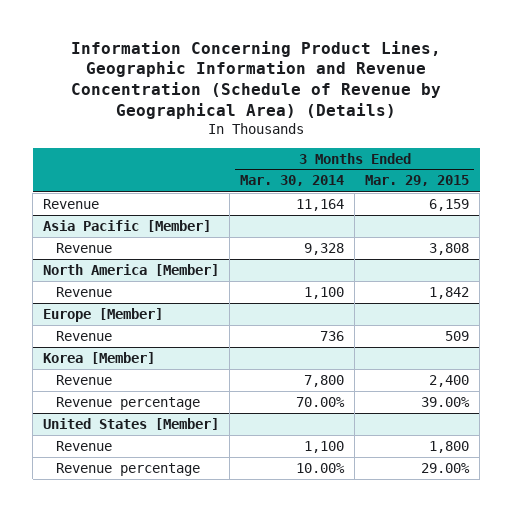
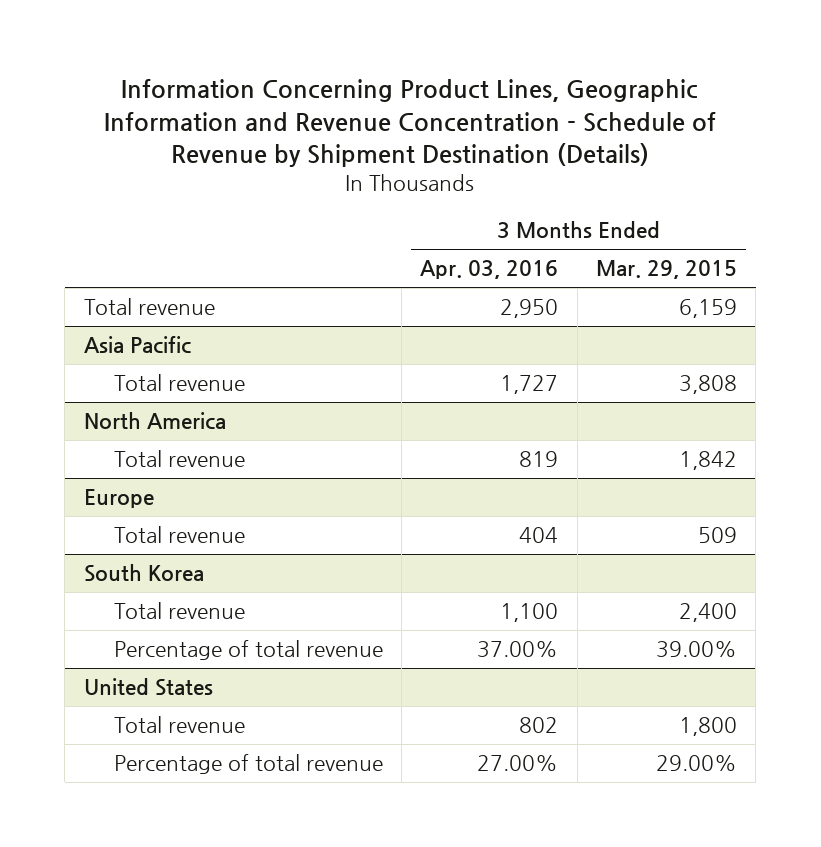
[71,40,442,120] Information Concerning Product Lines, Geographic Information and Revenue Concentration (Schedule of Revenue by Geographical Area) (Details) -> [104,79,717,168] Information Concerning Product Lines, Geographic Information and Revenue Concentration - Schedule of Revenue by Shipment Destination (Details)
[240,175,345,187] Mar. 30, 2014 -> none
none -> [420,260,559,280] Apr. 03, 2016
[43,198,100,209] Revenue -> [83,298,215,316] Total revenue
[43,219,212,232] Asia Pacific [Member] -> [83,336,191,355] Asia Pacific
[56,242,113,253] Revenue -> [114,374,246,392] Total revenue
[43,263,220,276] North America [Member] -> [83,412,226,431] North America
[56,286,113,297] Revenue -> [114,450,246,468] Total revenue
[43,307,164,322] Europe [Member] -> [83,489,154,509] Europe
[56,330,113,341] Revenue -> [114,526,246,544] Total revenue
[43,351,156,364] Korea [Member] -> [83,564,204,583] South Korea
[56,374,113,385] Revenue -> [114,602,246,620] Total revenue
[56,396,201,410] Revenue percentage -> [114,640,384,661] Percentage of total revenue
[43,417,220,430] United States [Member] -> [83,678,213,697] United States
[56,440,113,451] Revenue -> [114,716,246,734] Total revenue
[56,462,201,476] Revenue percentage -> [114,754,384,775] Percentage of total revenue

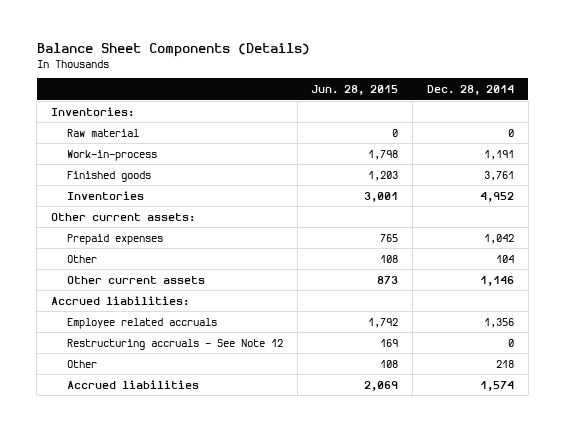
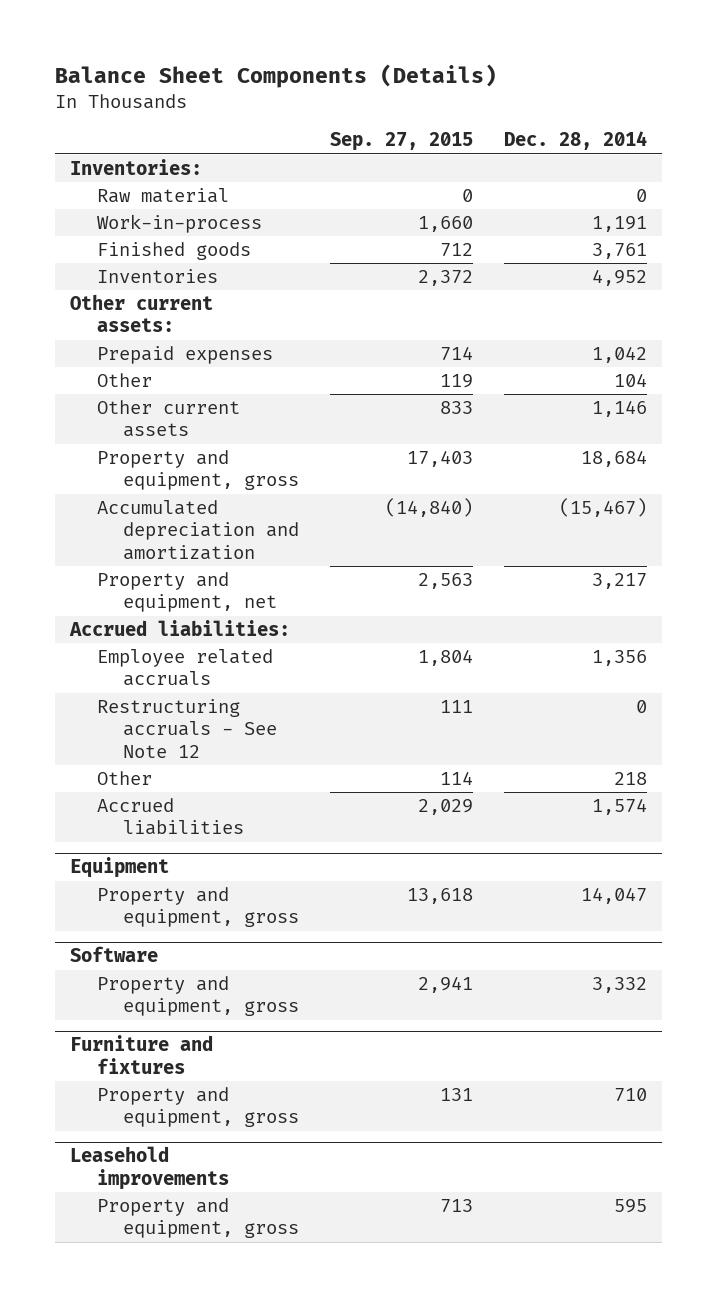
[311,85,399,96] Jun. 28, 2015 -> none
none -> [330,132,474,152] Sep. 27, 2015
none -> [96,450,300,491] Property and equipment, gross
none -> [96,500,300,560] Accumulated depreciation and amortization
none -> [96,572,278,613] Property and equipment, net
none -> [70,857,170,879] Equipment
none -> [96,887,300,928] Property and equipment, gross
none -> [70,946,159,963] Software
none -> [96,976,300,1017] Property and equipment, gross
none -> [70,1035,214,1074] Furniture and fixtures
none -> [96,1087,300,1128] Property and equipment, gross
none -> [70,1146,229,1190] Leasehold improvements
none -> [96,1198,300,1239] Property and equipment, gross

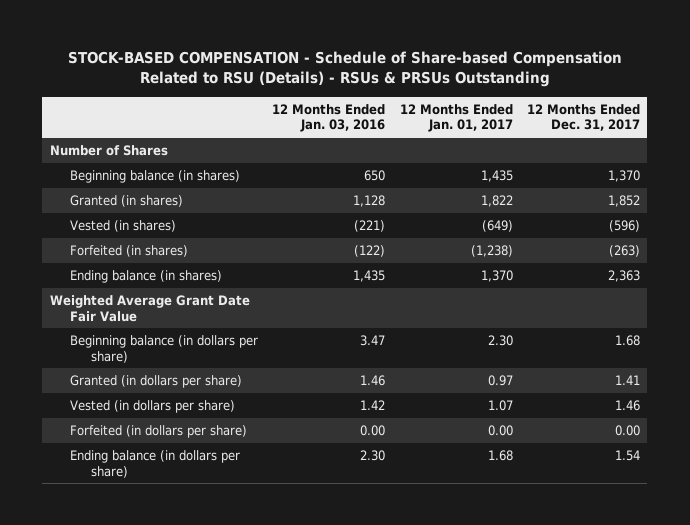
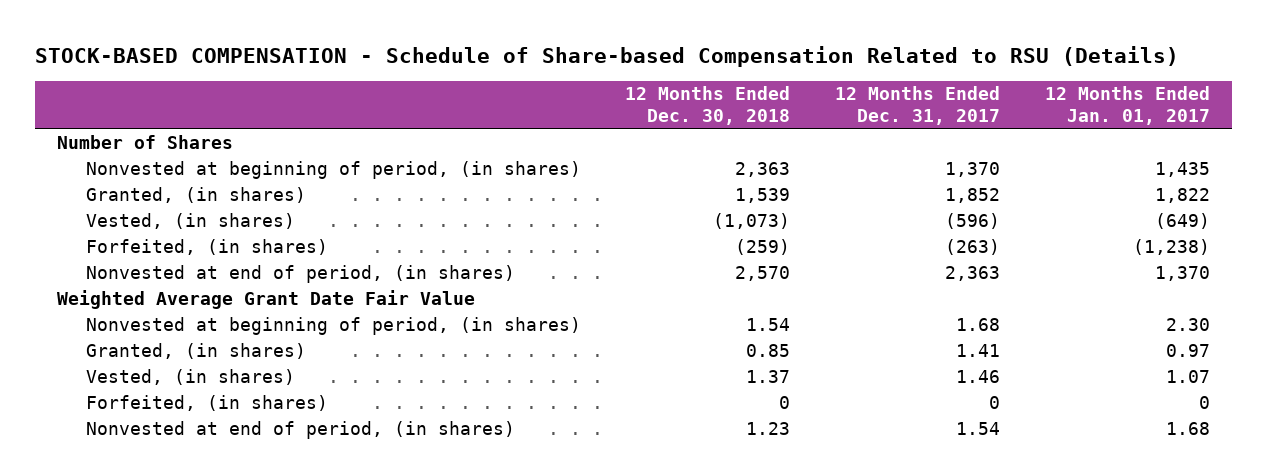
[67,50,622,88] STOCK-BASED COMPENSATION - Schedule of Share-based Compensation Related to RSU (Details) - RSUs & PRSUs Outstanding -> [34,45,1179,67] STOCK-BASED COMPENSATION - Schedule of Share-based Compensation Related to RSU (Details)
[272,104,386,133] 12 Months Ended Jan. 03, 2016 -> none
none -> [625,86,791,125] 12 Months Ended Dec. 30, 2018
[70,170,241,184] Beginning balance (in shares) -> [85,160,581,179] Nonvested at beginning of period, (in shares)
[70,195,184,208] Granted (in shares) -> [85,186,306,203] Granted, (in shares)
[70,220,177,233] Vested (in shares) -> [85,212,295,229] Vested, (in shares)
[70,245,189,258] Forfeited (in shares) -> [85,238,328,255] Forfeited, (in shares)
[70,270,223,284] Ending balance (in shares) -> [85,264,515,283] Nonvested at end of period, (in shares)
[70,335,259,363] Beginning balance (in dollars per share) -> [85,316,581,335] Nonvested at beginning of period, (in shares)
[70,375,243,389] Granted (in dollars per share) -> [85,342,306,359] Granted, (in shares)
[70,400,236,414] Vested (in dollars per share) -> [85,368,295,385] Vested, (in shares)
[70,425,248,439] Forfeited (in dollars per share) -> [85,394,328,411] Forfeited, (in shares)
[487,425,513,437] 0.00 -> [1199,395,1211,409] 0
[615,425,641,437] 0.00 -> [989,395,1001,409] 0
[70,450,241,478] Ending balance (in dollars per share) -> [85,420,515,439] Nonvested at end of period, (in shares)

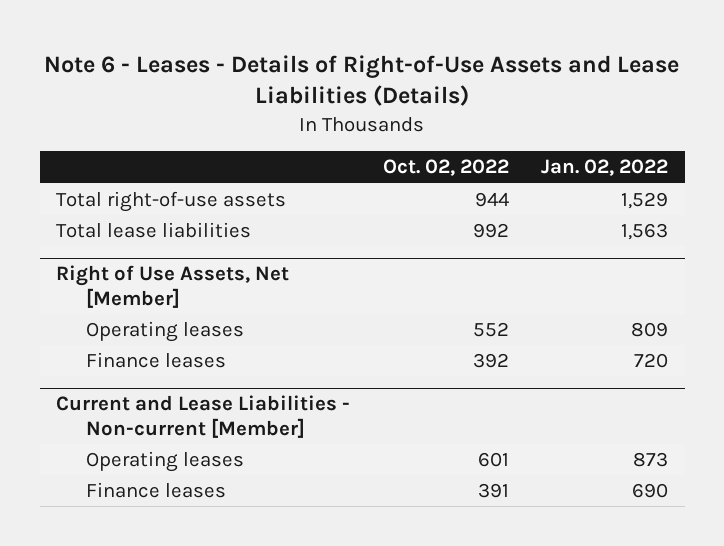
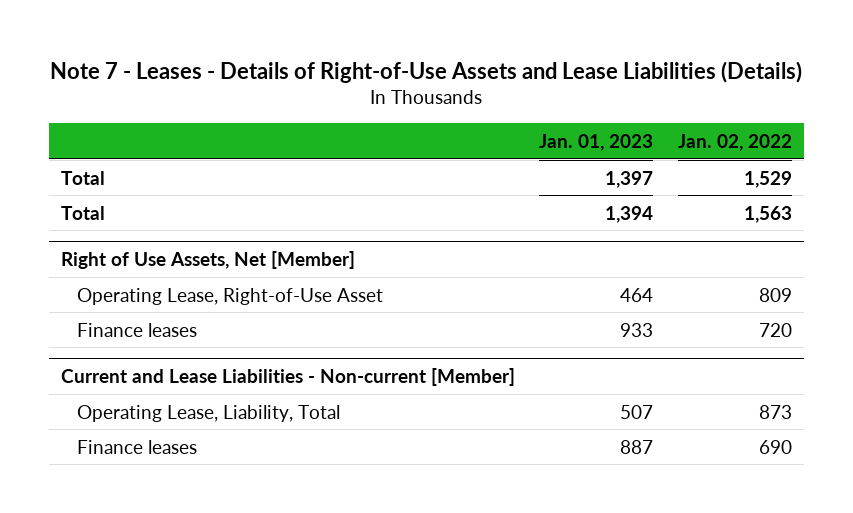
[44,54,680,107] Note 6 - Leases - Details of Right-of-Use Assets and Lease Liabilities (Details) -> [50,60,803,83] Note 7 - Leases - Details of Right-of-Use Assets and Lease Liabilities (Details)
[382,159,509,177] Oct. 02, 2022 -> none
none -> [539,133,654,151] Jan. 01, 2023
[56,191,287,213] Total right-of-use assets -> [61,170,106,185] Total
[56,222,252,239] Total lease liabilities -> [61,205,106,220] Total
[85,321,244,343] Operating leases -> [77,287,384,305] Operating Lease, Right-of-Use Asset
[85,451,244,473] Operating leases -> [77,404,341,422] Operating Lease, Liability, Total

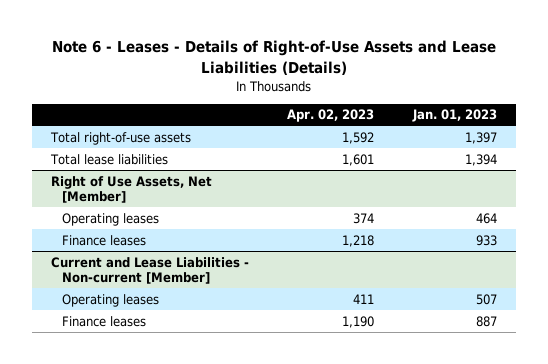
[50,60,803,83] Note 7 - Leases - Details of Right-of-Use Assets and Lease Liabilities (Details) -> [51,40,496,75] Note 6 - Leases - Details of Right-of-Use Assets and Lease Liabilities (Details)
[677,133,792,151] Jan. 02, 2022 -> none
none -> [287,109,375,123] Apr. 02, 2023
[61,170,106,185] Total -> [49,131,191,145] Total right-of-use assets
[61,205,106,220] Total -> [49,153,168,165] Total lease liabilities
[77,287,384,305] Operating Lease, Right-of-Use Asset -> [61,212,159,226] Operating leases
[77,404,341,422] Operating Lease, Liability, Total -> [61,293,159,307] Operating leases

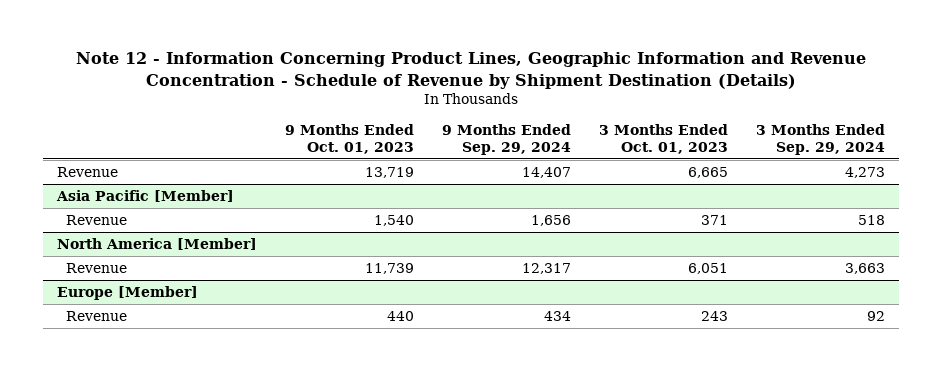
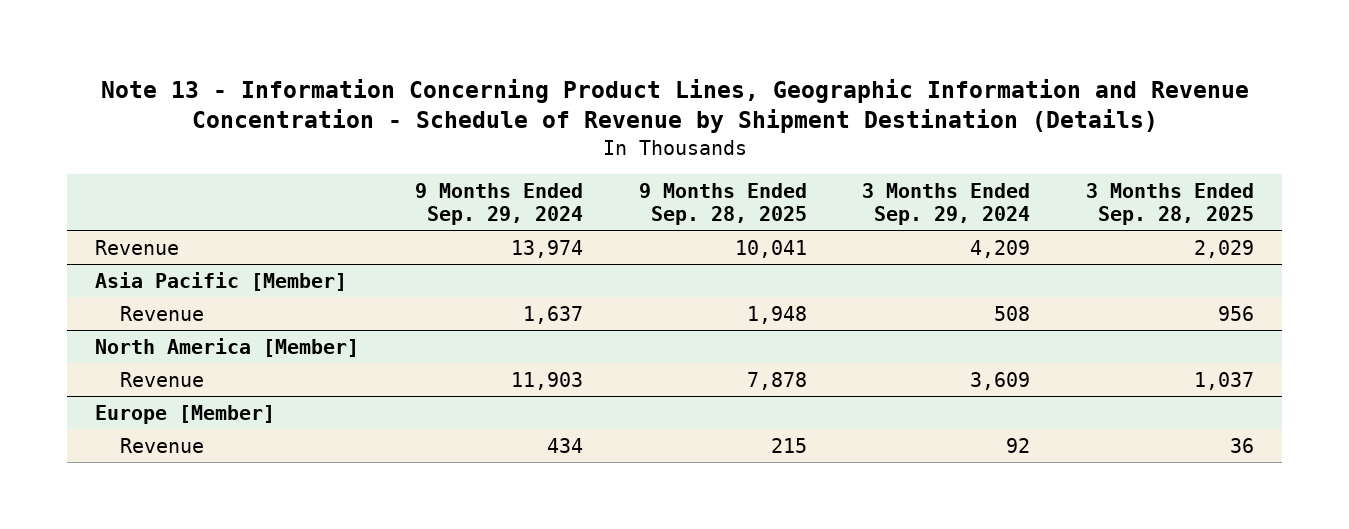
[75,52,866,89] Note 12 - Information Concerning Product Lines, Geographic Information and Revenue Concentration - Schedule of Revenue by Shipment Destination (Details) -> [100,78,1249,134] Note 13 - Information Concerning Product Lines, Geographic Information and Revenue Concentration - Schedule of Revenue by Shipment Destination (Details)
[284,124,414,154] 9 Months Ended Oct. 01, 2023 -> none
[598,124,728,154] 3 Months Ended Oct. 01, 2023 -> none
none -> [638,182,807,226] 9 Months Ended Sep. 28, 2025
none -> [1086,182,1255,226] 3 Months Ended Sep. 28, 2025
[521,167,571,179] 14,407 -> [510,239,583,258] 13,974
[844,167,885,179] 4,273 -> [970,239,1031,258] 4,209
[530,215,571,227] 1,656 -> [522,305,583,324] 1,637
[857,215,885,226] 518 -> [994,305,1031,321] 508
[521,263,571,275] 12,317 -> [510,371,583,390] 11,903
[844,263,885,275] 3,663 -> [970,371,1031,390] 3,609

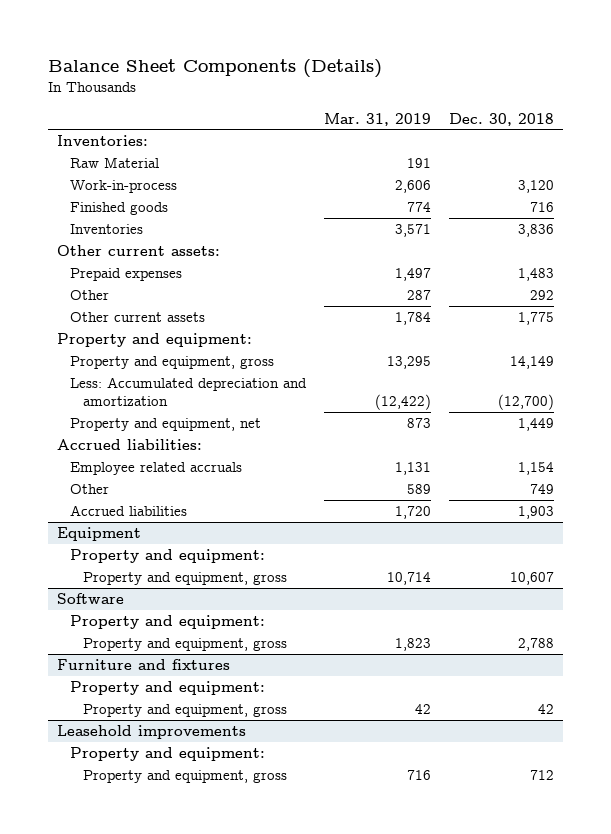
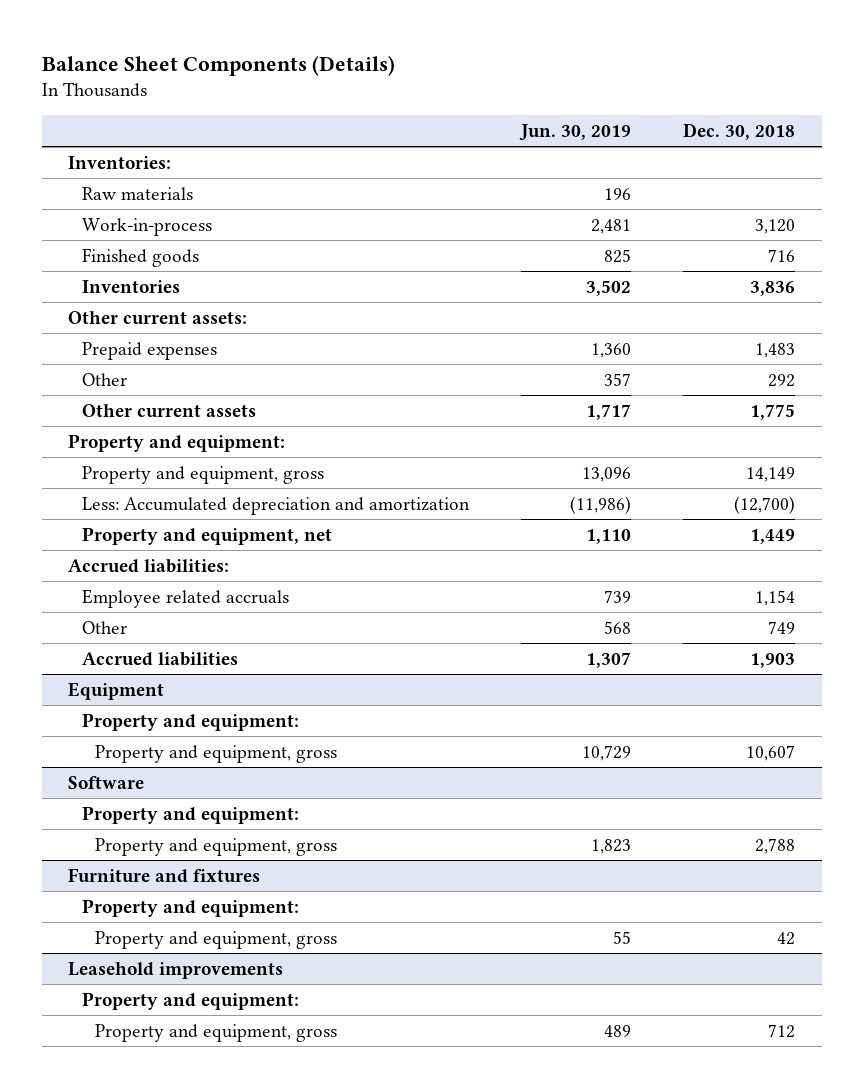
[324,112,432,126] Mar. 31, 2019 -> none
none -> [519,123,632,141] Jun. 30, 2019
[70,157,160,169] Raw Material -> [81,186,193,200] Raw materials

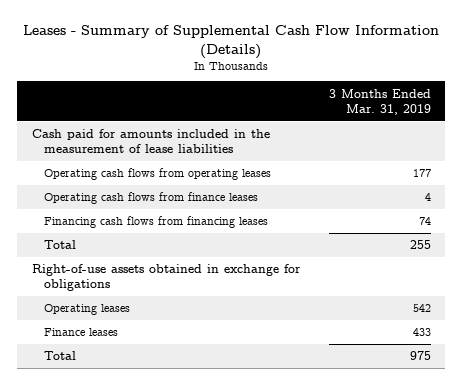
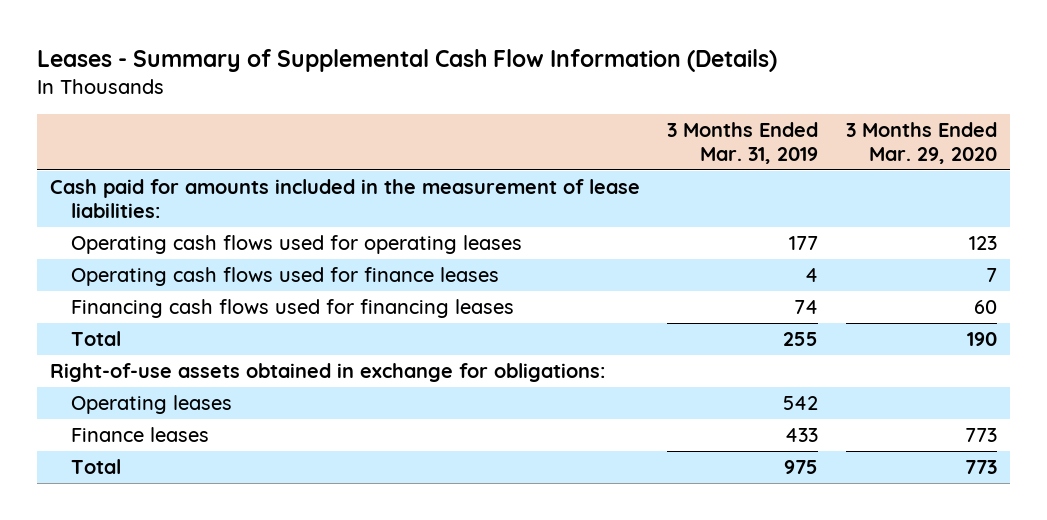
none -> [845,122,997,164] 3 Months Ended Mar. 29, 2020
[31,129,270,154] Cash paid for amounts included in the measurement of lease liabilities -> [50,179,641,218] Cash paid for amounts included in the measurement of lease liabilities:
[44,168,272,181] Operating cash flows from operating leases -> [71,235,523,255] Operating cash flows used for operating leases
[44,192,259,205] Operating cash flows from finance leases -> [71,267,500,287] Operating cash flows used for finance leases
[44,216,269,229] Financing cash flows from financing leases -> [71,299,515,319] Financing cash flows used for financing leases
[31,264,301,292] Right-of-use assets obtained in exchange for obligations -> [50,363,606,383] Right-of-use assets obtained in exchange for obligations:

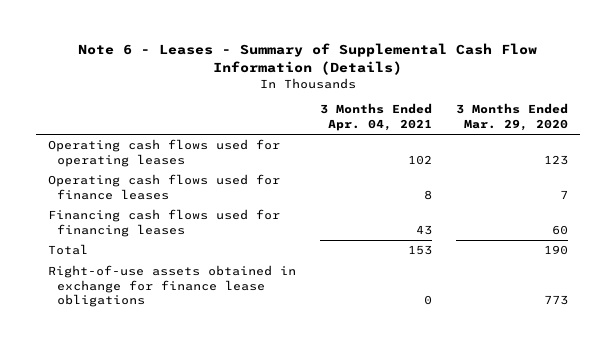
[36,49,777,73] Leases - Summary of Supplemental Cash Flow Information (Details) -> [78,43,538,76] Note 6 - Leases - Summary of Supplemental Cash Flow Information (Details)
[667,122,819,164] 3 Months Ended Mar. 31, 2019 -> none
none -> [320,103,433,131] 3 Months Ended Apr. 04, 2021
[50,179,641,218] Cash paid for amounts included in the measurement of lease liabilities: -> none
[50,363,606,383] Right-of-use assets obtained in exchange for obligations: -> none
[71,395,233,415] Operating leases -> none
[71,459,122,475] Total -> none
[71,427,210,443] Finance leases -> [48,265,297,308] Right-of-use assets obtained in exchange for finance lease obligations

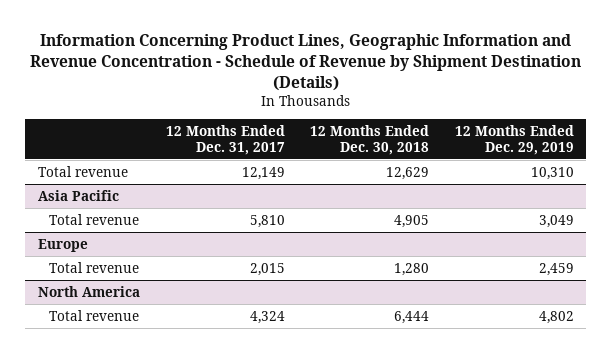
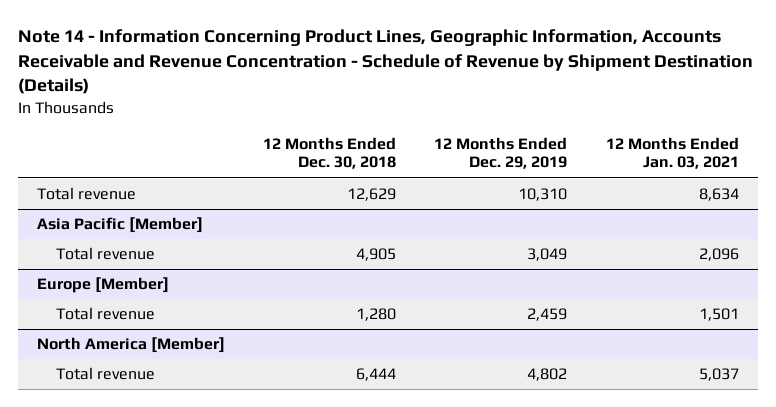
[29,34,581,91] Information Concerning Product Lines, Geographic Information and Revenue Concentration - Schedule of Revenue by Shipment Destination (Details) -> [17,29,753,95] Note 14 - Information Concerning Product Lines, Geographic Information, Accounts Receivable and Revenue Concentration - Schedule of Revenue by Shipment Destination (Details)
[165,124,285,155] 12 Months Ended Dec. 31, 2017 -> none
none -> [605,136,739,170] 12 Months Ended Jan. 03, 2021
[38,189,120,201] Asia Pacific -> [36,217,203,234] Asia Pacific [Member]
[38,238,89,252] Europe -> [36,277,169,294] Europe [Member]
[38,285,141,297] North America -> [36,337,225,354] North America [Member]

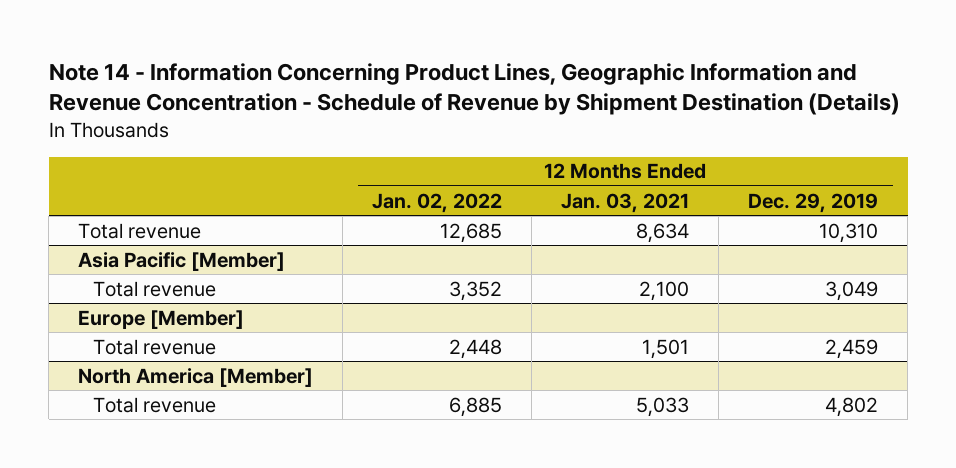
[17,29,753,95] Note 14 - Information Concerning Product Lines, Geographic Information, Accounts Receivable and Revenue Concentration - Schedule of Revenue by Shipment Destination (Details) -> [48,62,900,116] Note 14 - Information Concerning Product Lines, Geographic Information and Revenue Concentration - Schedule of Revenue by Shipment Destination (Details)
[263,136,397,170] 12 Months Ended Dec. 30, 2018 -> none
none -> [372,192,503,213] Jan. 02, 2022
[698,248,739,262] 2,096 -> [639,280,690,301] 2,100
[698,368,739,382] 5,037 -> [636,396,690,417] 5,033

